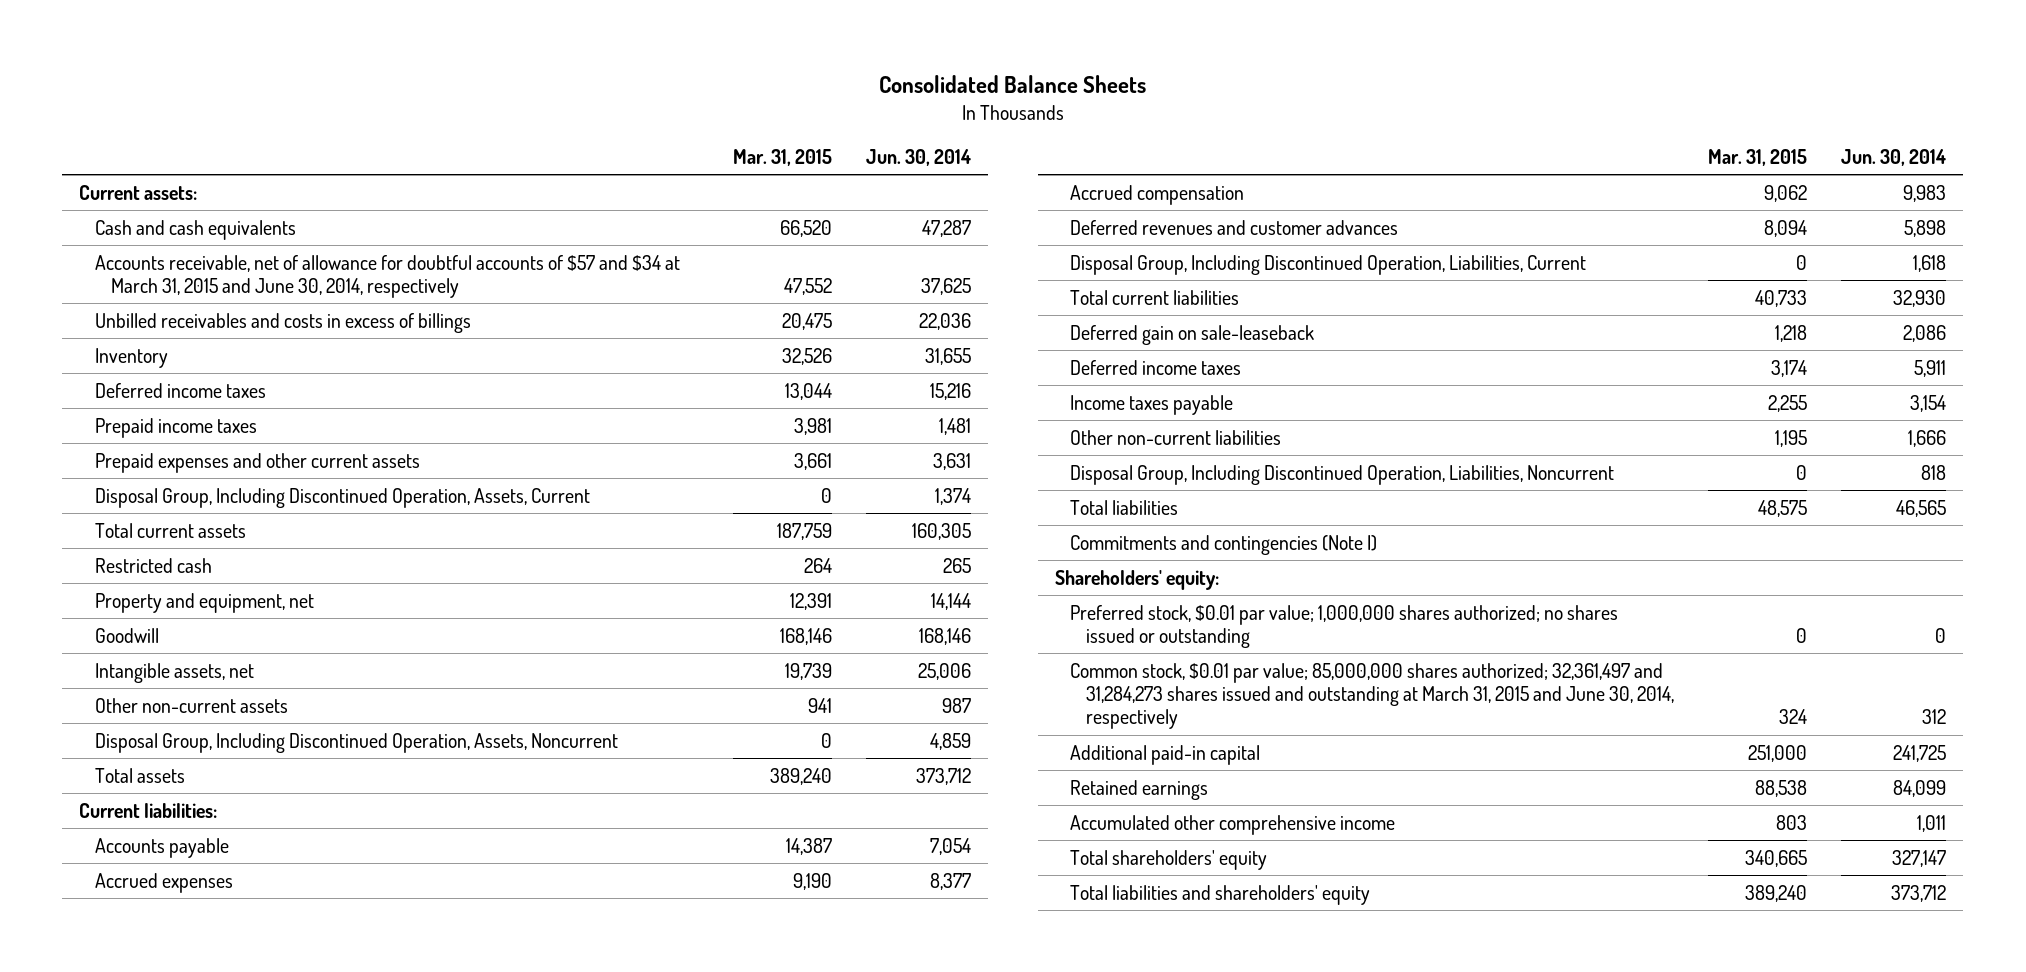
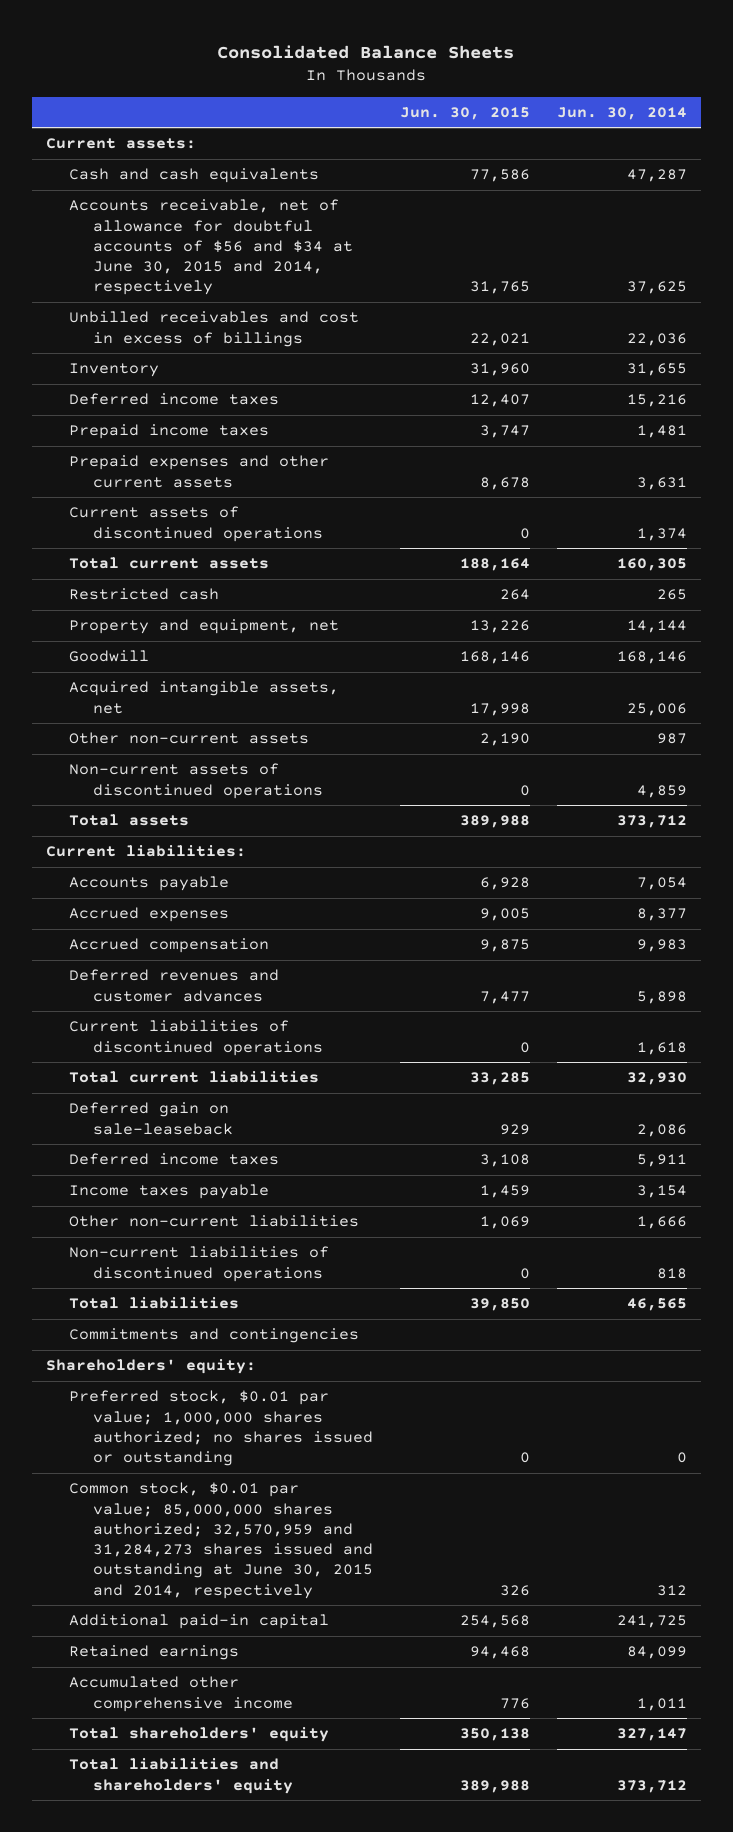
[733,148,833,166] Mar. 31, 2015 -> none
none -> [399,106,530,120] Jun. 30, 2015
[95,254,681,299] Accounts receivable, net of allowance for doubtful accounts of $57 and $34 at March 31, 2015 and June 30, 2014, respectively -> [69,199,353,296] Accounts receivable, net of allowance for doubtful accounts of $56 and $34 at June 30, 2015 and 2014, respectively
[95,312,472,333] Unbilled receivables and costs in excess of billings -> [69,311,360,347] Unbilled receivables and cost in excess of billings
[95,487,591,508] Disposal Group, Including Discontinued Operation, Assets, Current -> [69,506,323,542] Current assets of discontinued operations
[95,662,255,683] Intangible assets, net -> [69,681,340,714] Acquired intangible assets, net
[95,732,619,753] Disposal Group, Including Discontinued Operation, Assets, Noncurrent -> [69,763,323,799] Non-current assets of discontinued operations
[1070,254,1587,275] Disposal Group, Including Discontinued Operation, Liabilities, Current -> [69,1020,323,1056] Current liabilities of discontinued operations
[1070,464,1615,485] Disposal Group, Including Discontinued Operation, Liabilities, Noncurrent -> [69,1246,330,1282] Non-current liabilities of discontinued operations
[1070,534,1378,555] Commitments and contingencies (Note I) -> [69,1328,360,1344] Commitments and contingencies
[1070,662,1675,730] Common stock, $0.01 par value; 85,000,000 shares authorized; 32,361,497 and 31,284,273 shares issued and outstanding at March 31, 2015 and June 30, 2014, respectively -> [69,1482,373,1599] Common stock, $0.01 par value; 85,000,000 shares authorized; 32,570,959 and 31,284,273 shares issued and outstanding at June 30, 2015 and 2014, respectively

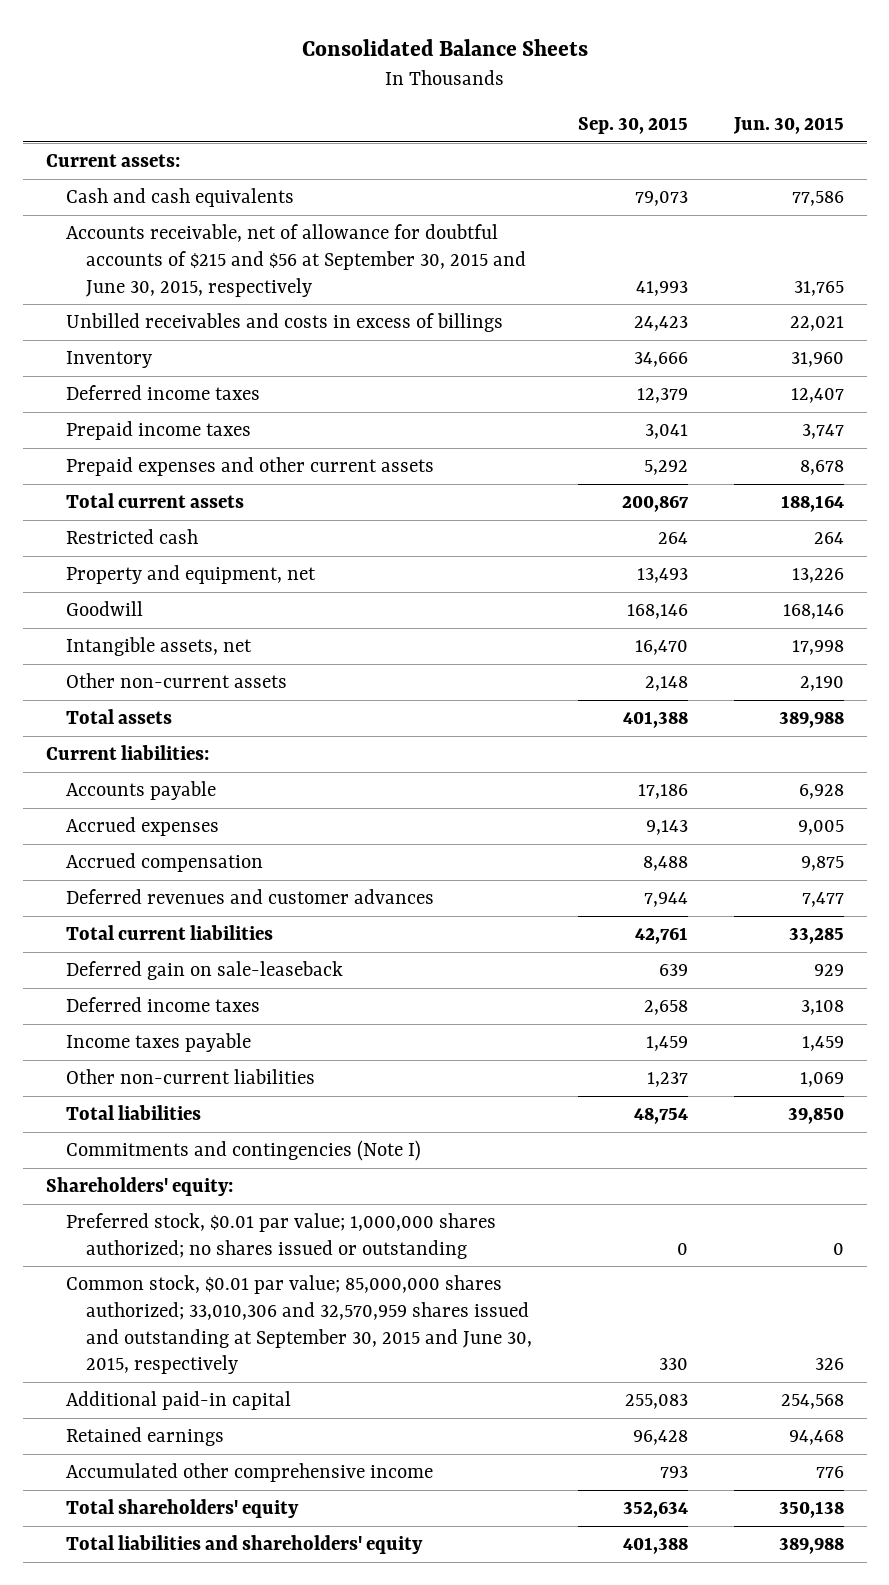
[557,106,688,120] Jun. 30, 2014 -> none
none -> [578,117,689,135] Sep. 30, 2015
[69,199,353,296] Accounts receivable, net of allowance for doubtful accounts of $56 and $34 at June 30, 2015 and 2014, respectively -> [65,223,527,297] Accounts receivable, net of allowance for doubtful accounts of $215 and $56 at September 30, 2015 and June 30, 2015, respectively
[69,311,360,347] Unbilled receivables and cost in excess of billings -> [65,312,503,332] Unbilled receivables and costs in excess of billings
[69,506,323,542] Current assets of discontinued operations -> none
[69,681,340,714] Acquired intangible assets, net -> [65,636,252,656] Intangible assets, net
[69,763,323,799] Non-current assets of discontinued operations -> none
[69,1020,323,1056] Current liabilities of discontinued operations -> none
[69,1246,330,1282] Non-current liabilities of discontinued operations -> none
[69,1328,360,1344] Commitments and contingencies -> [65,1139,421,1161] Commitments and contingencies (Note I)
[69,1482,373,1599] Common stock, $0.01 par value; 85,000,000 shares authorized; 32,570,959 and 31,284,273 shares issued and outstanding at June 30, 2015 and 2014, respectively -> [65,1274,533,1375] Common stock, $0.01 par value; 85,000,000 shares authorized; 33,010,306 and 32,570,959 shares issued and outstanding at September 30, 2015 and June 30, 2015, respectively

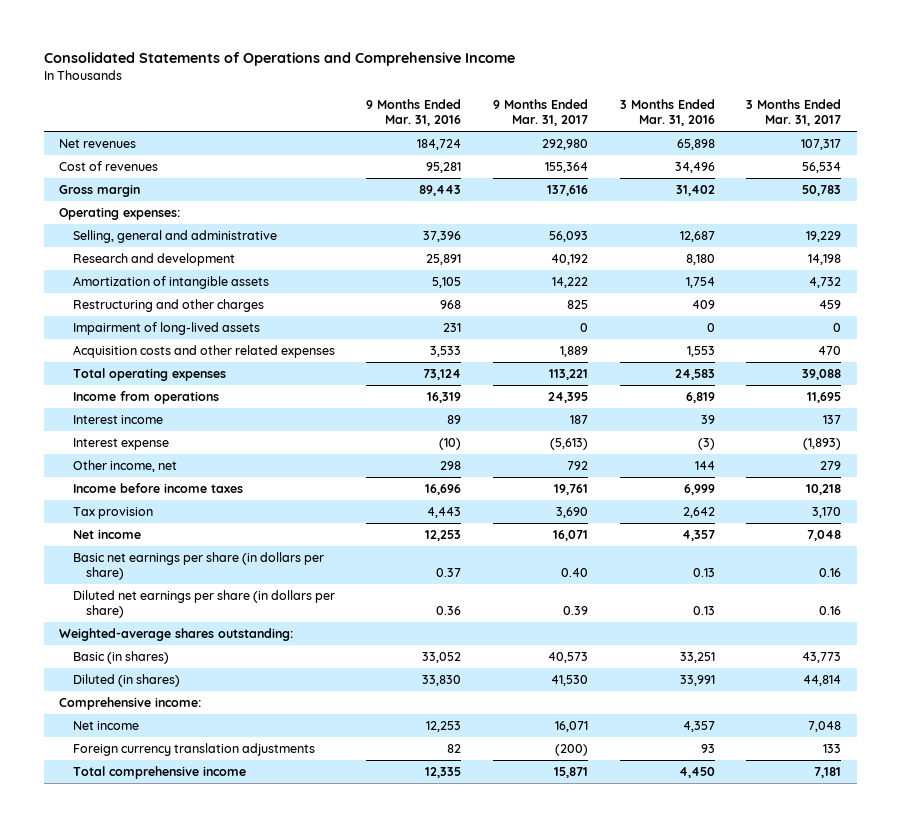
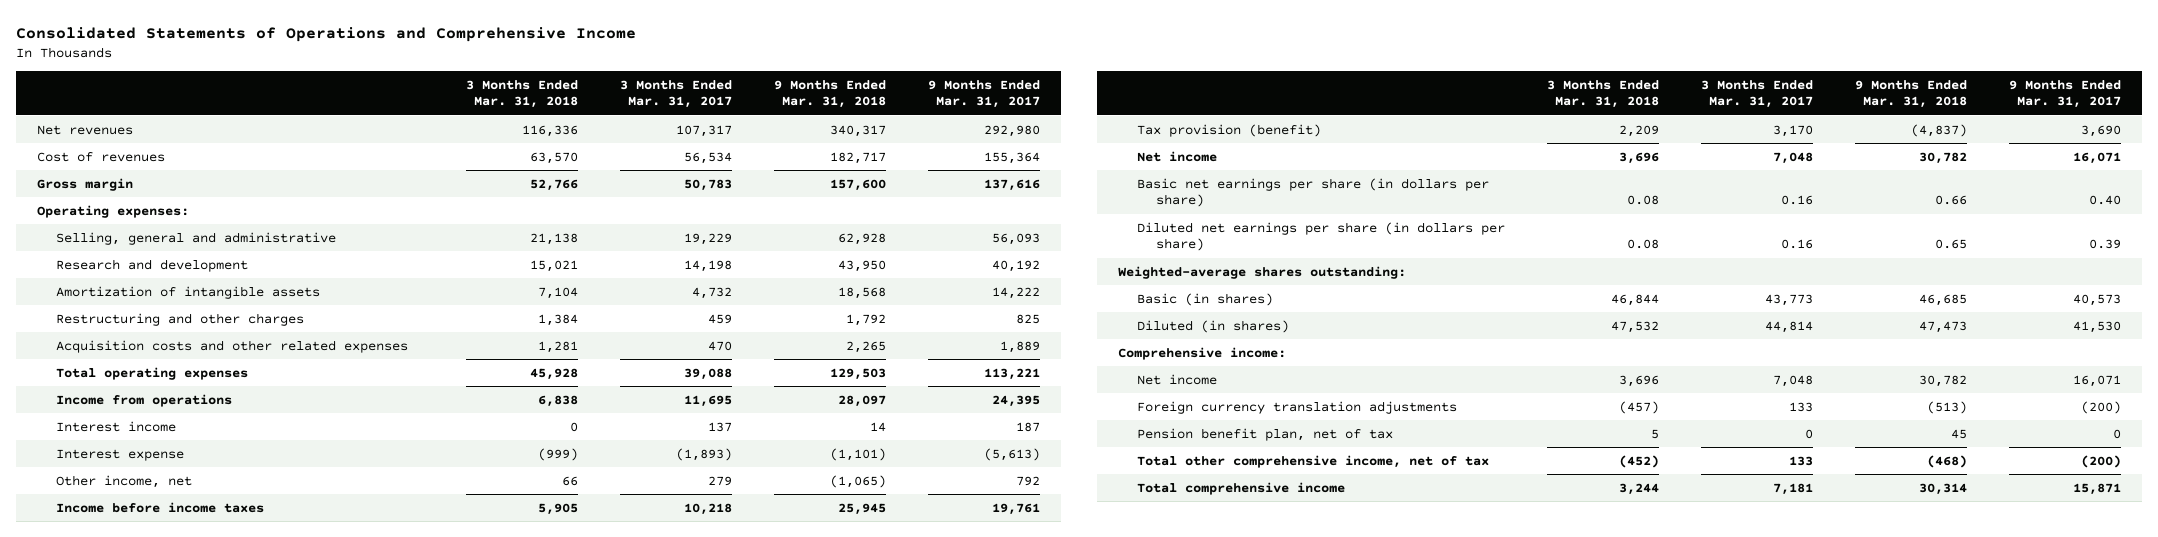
[366,99,462,126] 9 Months Ended Mar. 31, 2016 -> none
[619,99,715,126] 3 Months Ended Mar. 31, 2016 -> none
none -> [465,79,578,109] 3 Months Ended Mar. 31, 2018
none -> [773,79,886,109] 9 Months Ended Mar. 31, 2018
[72,322,260,336] Impairment of long-lived assets -> none
[72,507,153,520] Tax provision -> [1136,123,1321,137] Tax provision (benefit)
none -> [1136,427,1393,441] Pension benefit plan, net of tax
none -> [1136,454,1489,468] Total other comprehensive income, net of tax

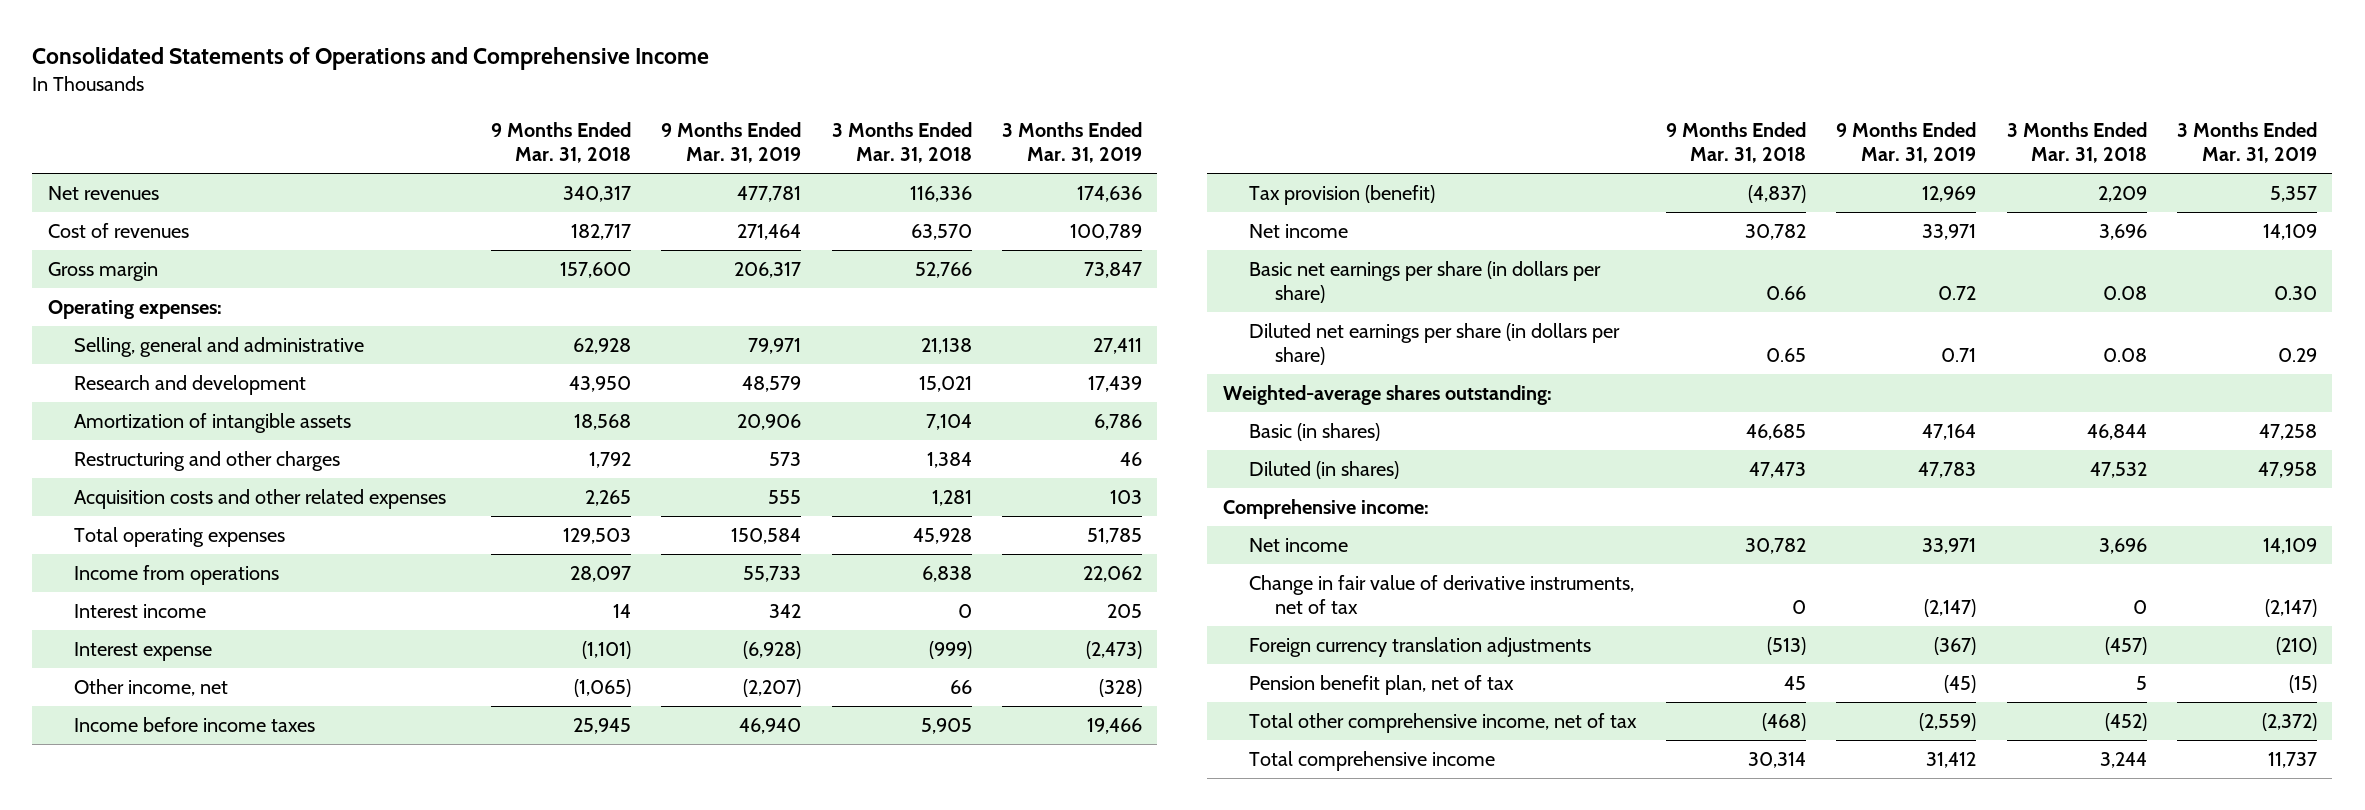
[619,79,732,109] 3 Months Ended Mar. 31, 2017 -> none
[927,79,1040,109] 9 Months Ended Mar. 31, 2017 -> none
none -> [661,121,802,164] 9 Months Ended Mar. 31, 2019
none -> [1001,121,1142,164] 3 Months Ended Mar. 31, 2019
none -> [1248,574,1634,615] Change in fair value of derivative instruments, net of tax

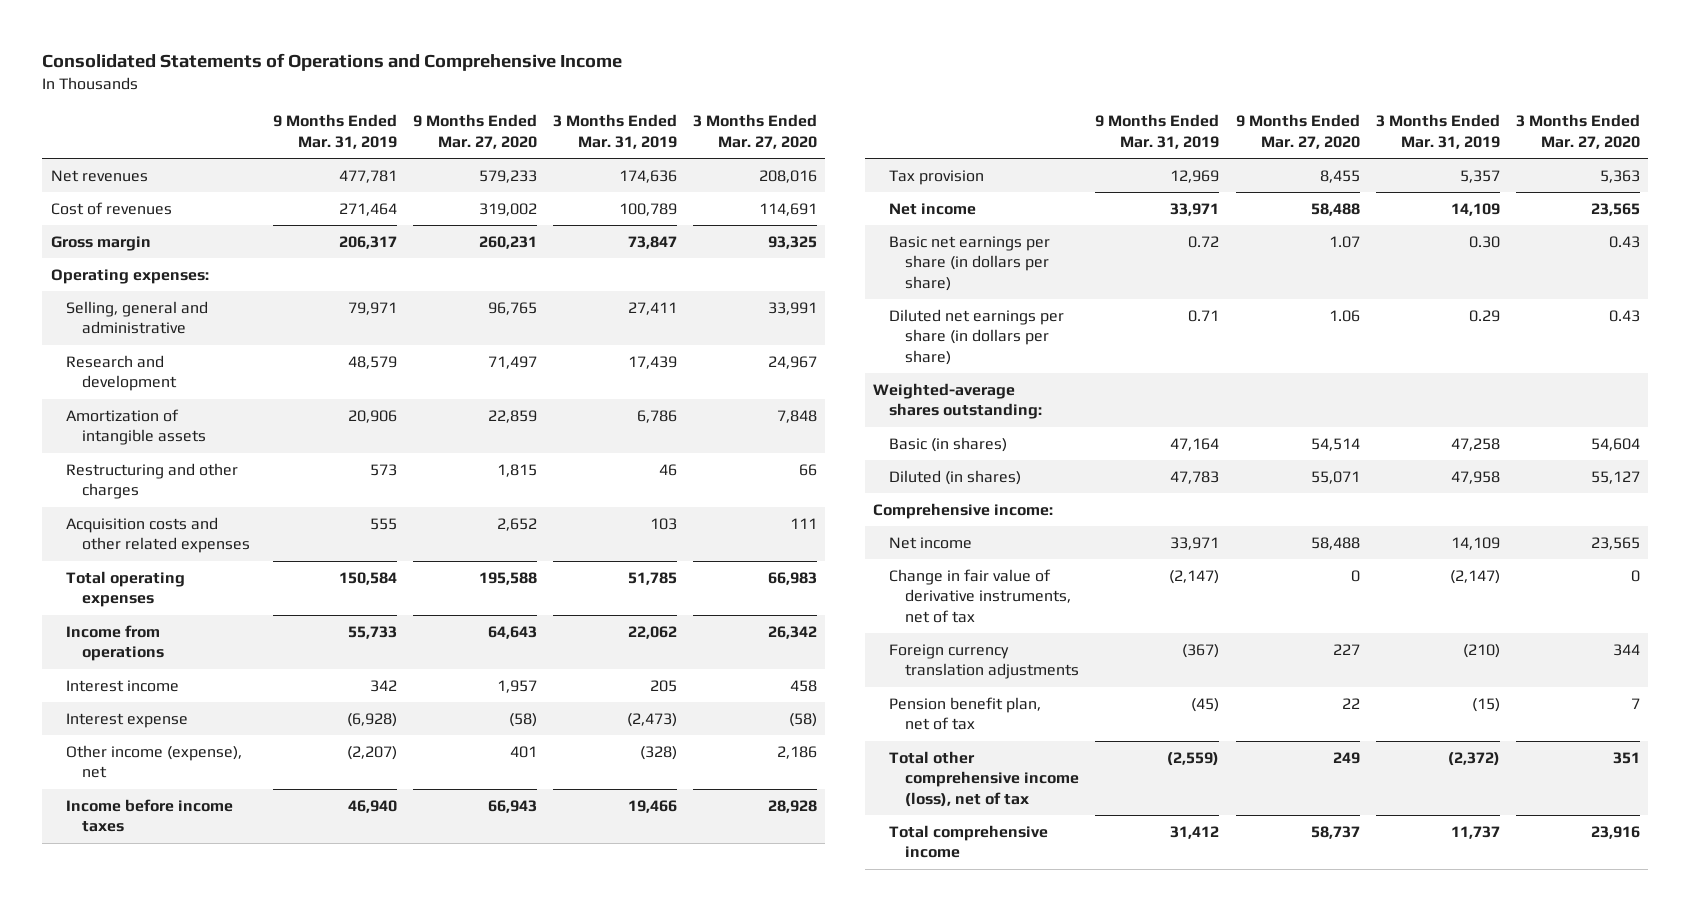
[490,121,631,164] 9 Months Ended Mar. 31, 2018 -> none
[831,121,972,164] 3 Months Ended Mar. 31, 2018 -> none
none -> [412,114,537,150] 9 Months Ended Mar. 27, 2020
none -> [693,114,818,150] 3 Months Ended Mar. 27, 2020
[73,678,228,696] Other income, net -> [66,744,243,779] Other income (expense), net
[1248,184,1435,205] Tax provision (benefit) -> [889,169,985,185] Tax provision
[1248,712,1637,733] Total other comprehensive income, net of tax -> [889,750,1080,807] Total other comprehensive income (loss), net of tax

